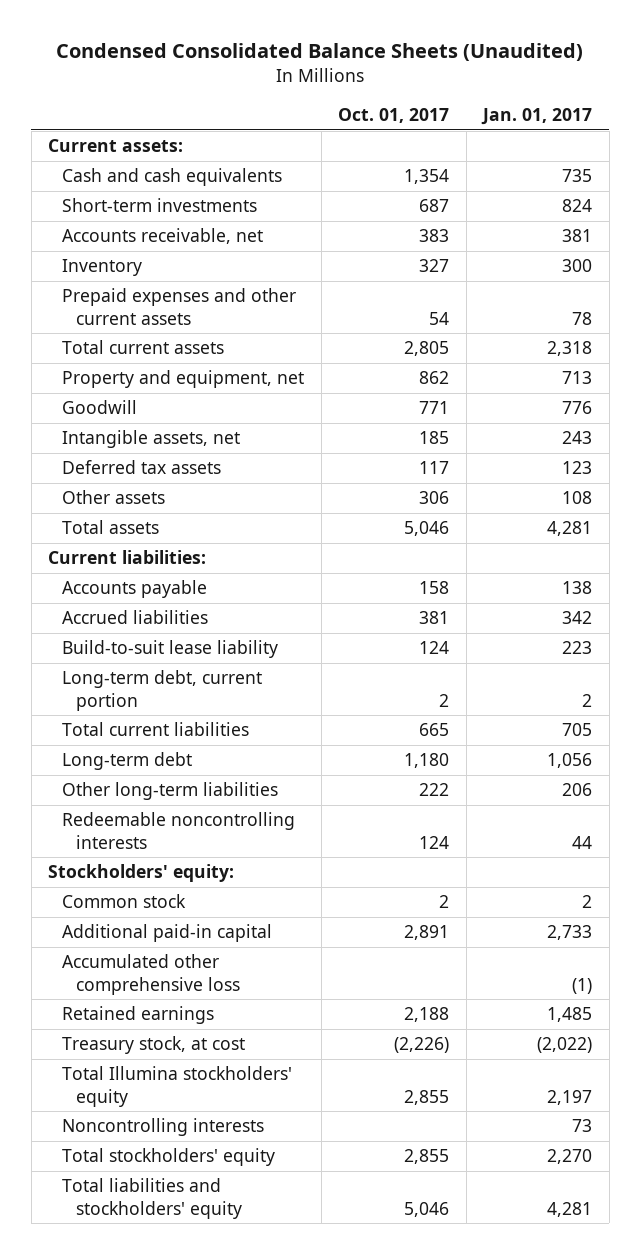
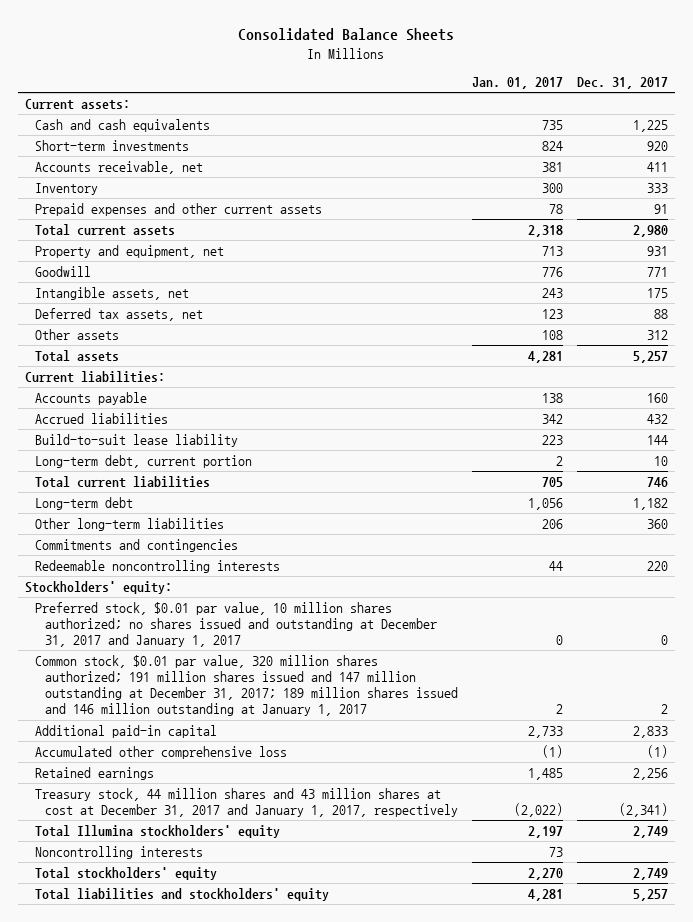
[56,43,584,62] Condensed Consolidated Balance Sheets (Unaudited) -> [238,28,455,42] Consolidated Balance Sheets
[338,107,450,123] Oct. 01, 2017 -> none
none -> [576,77,668,90] Dec. 31, 2017
[62,460,222,475] Deferred tax assets -> [35,307,204,321] Deferred tax assets, net
none -> [35,538,239,552] Commitments and contingencies
none -> [35,601,438,648] Preferred stock, $0.01 par value, 10 million shares authorized; no shares issued and outstanding at December 31, 2017 and January 1, 2017
[62,894,187,909] Common stock -> [35,654,459,717] Common stock, $0.01 par value, 320 million shares authorized; 191 million shares issued and 147 million outstanding at December 31, 2017; 189 million shares issued and 146 million outstanding at January 1, 2017
[62,1036,246,1055] Treasury stock, at cost -> [35,787,459,818] Treasury stock, 44 million shares and 43 million shares at cost at December 31, 2017 and January 1, 2017, respectively

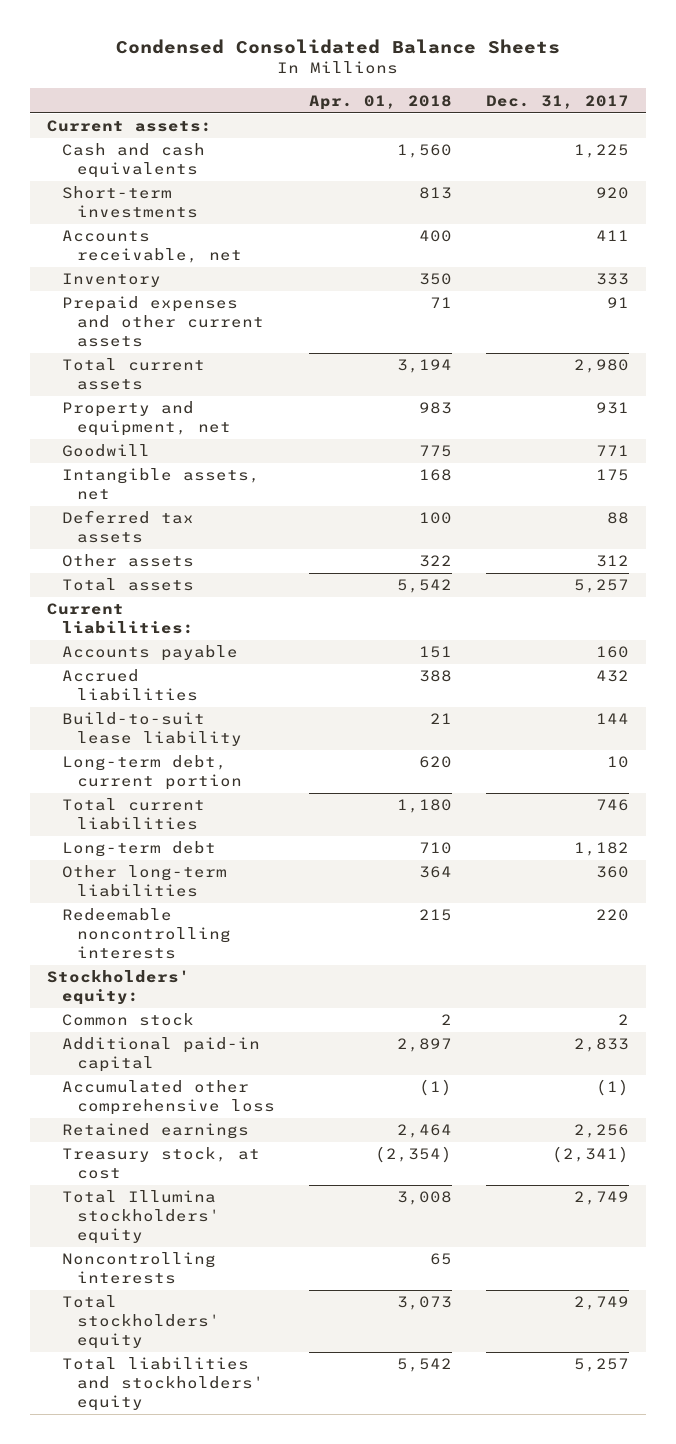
[238,28,455,42] Consolidated Balance Sheets -> [116,39,561,55] Condensed Consolidated Balance Sheets
[472,77,564,90] Jan. 01, 2017 -> none
none -> [308,94,452,110] Apr. 01, 2018
[35,307,204,321] Deferred tax assets, net -> [61,510,194,544] Deferred tax assets
[35,538,239,552] Commitments and contingencies -> none
[35,601,438,648] Preferred stock, $0.01 par value, 10 million shares authorized; no shares issued and outstanding at December 31, 2017 and January 1, 2017 -> none
[35,654,459,717] Common stock, $0.01 par value, 320 million shares authorized; 191 million shares issued and 147 million outstanding at December 31, 2017; 189 million shares issued and 146 million outstanding at January 1, 2017 -> [61,1013,194,1027] Common stock
[35,787,459,818] Treasury stock, 44 million shares and 43 million shares at cost at December 31, 2017 and January 1, 2017, respectively -> [61,1147,260,1180] Treasury stock, at cost

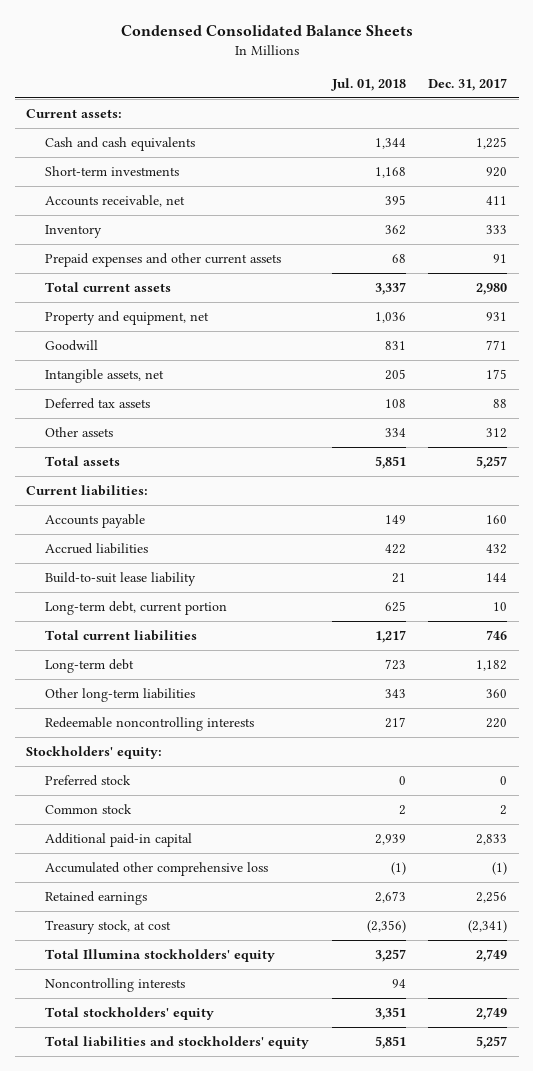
[308,94,452,110] Apr. 01, 2018 -> none
none -> [330,78,406,92] Jul. 01, 2018
none -> [44,774,131,786] Preferred stock

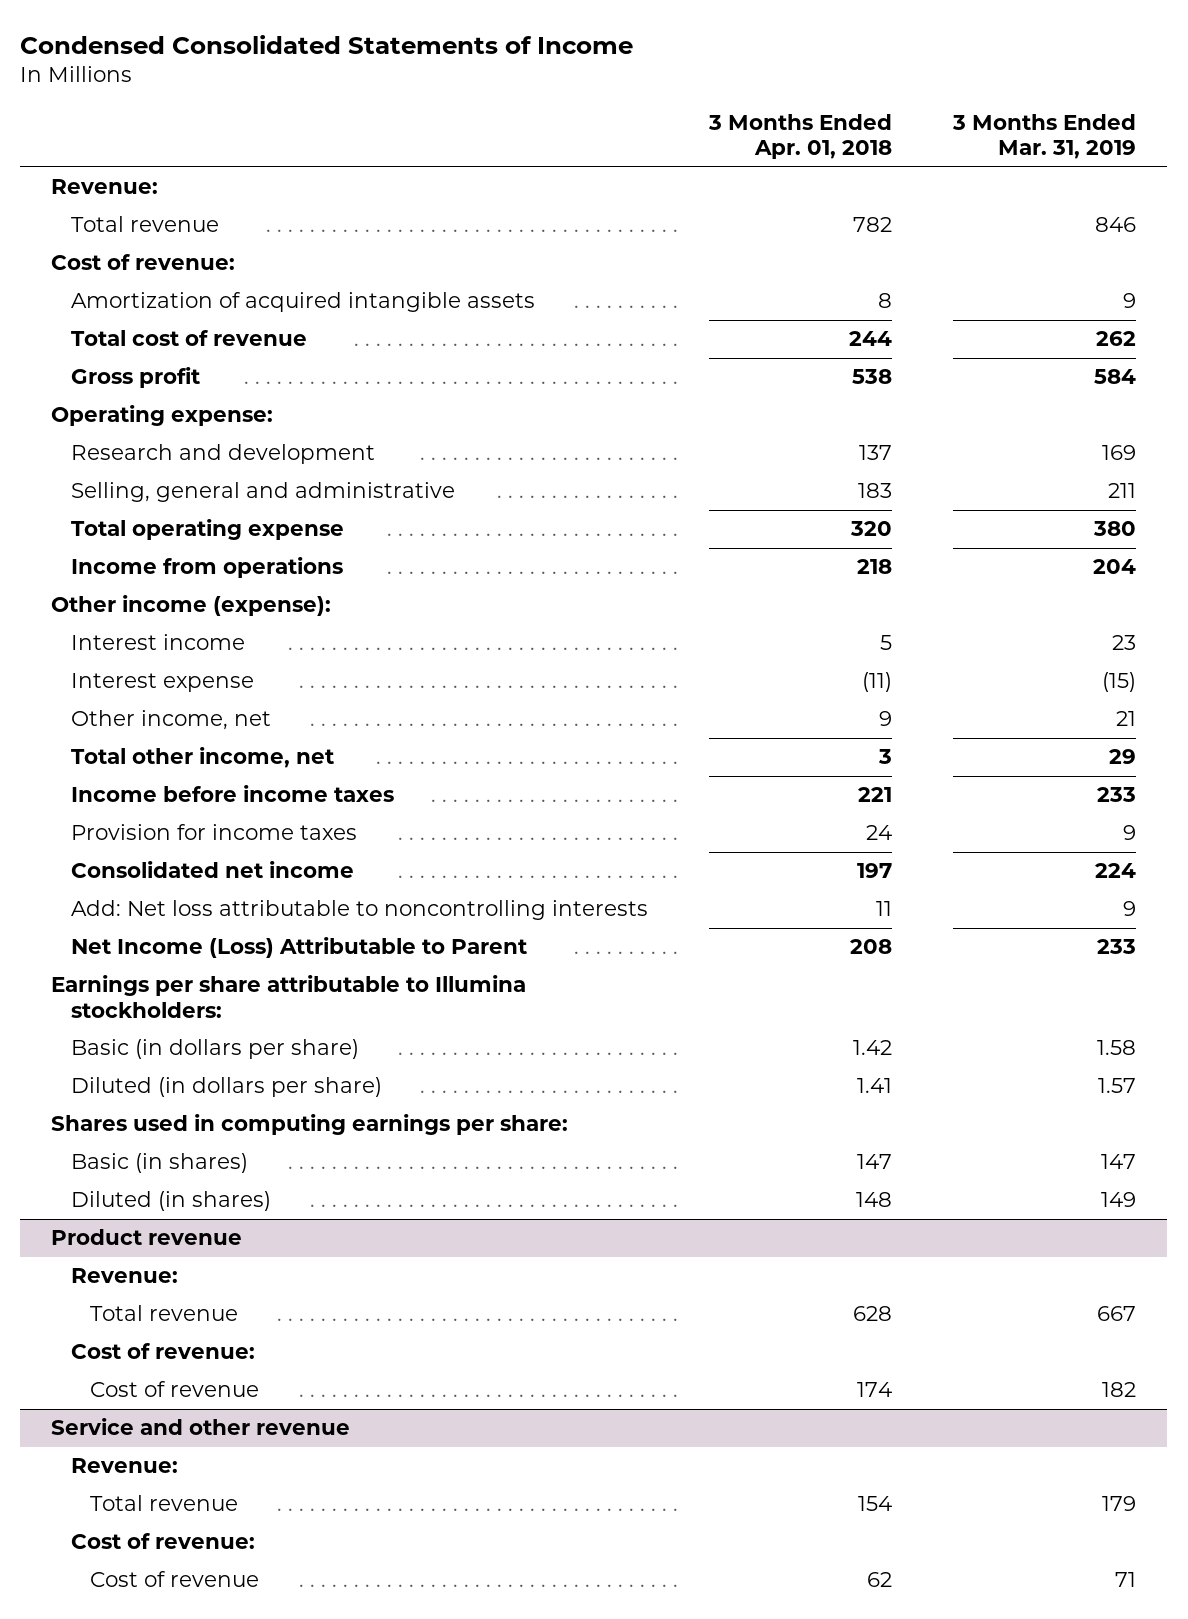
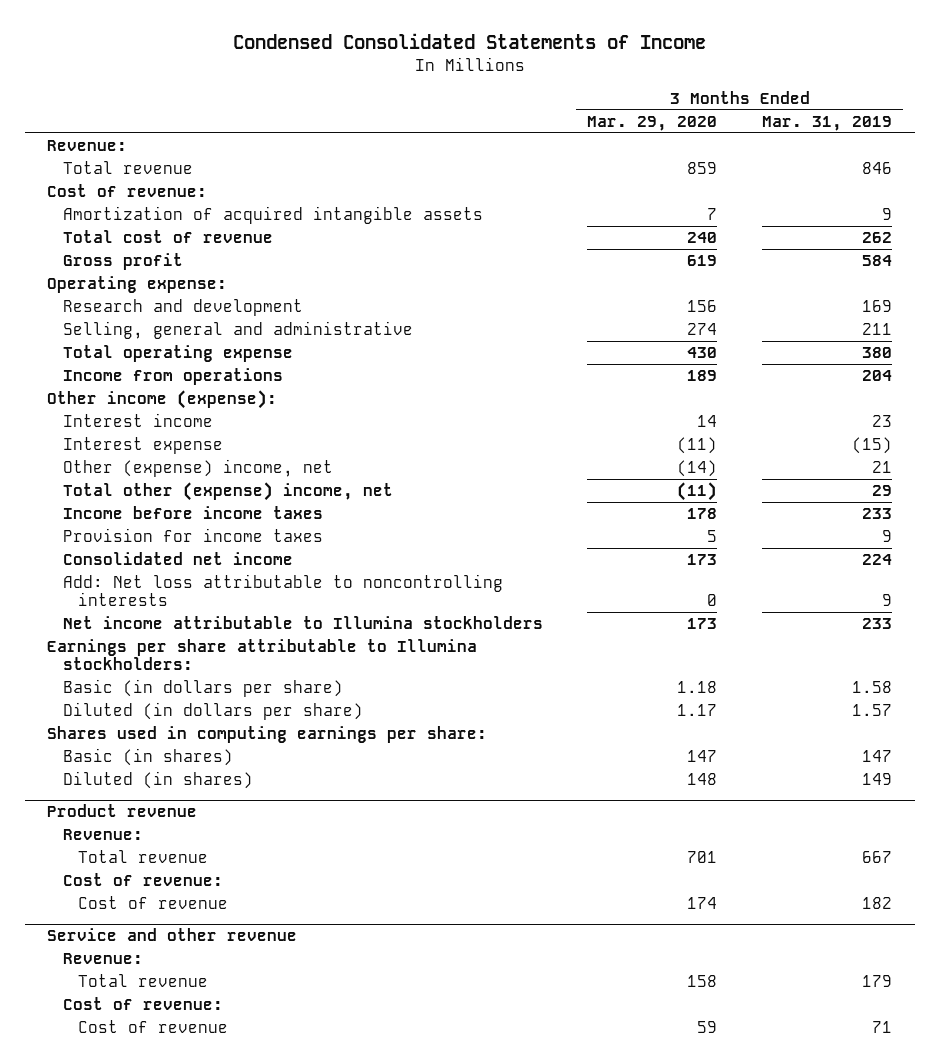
[708,113,893,160] 3 Months Ended Apr. 01, 2018 -> none
none -> [587,115,718,131] Mar. 29, 2020
[70,710,271,731] Other income, net -> [62,459,333,478] Other (expense) income, net
[70,747,334,769] Total other income, net -> [62,482,393,502] Total other (expense) income, net
[70,937,527,959] Net Income (Loss) Attributable to Parent -> [62,616,543,630] Net income attributable to Illumina stockholders

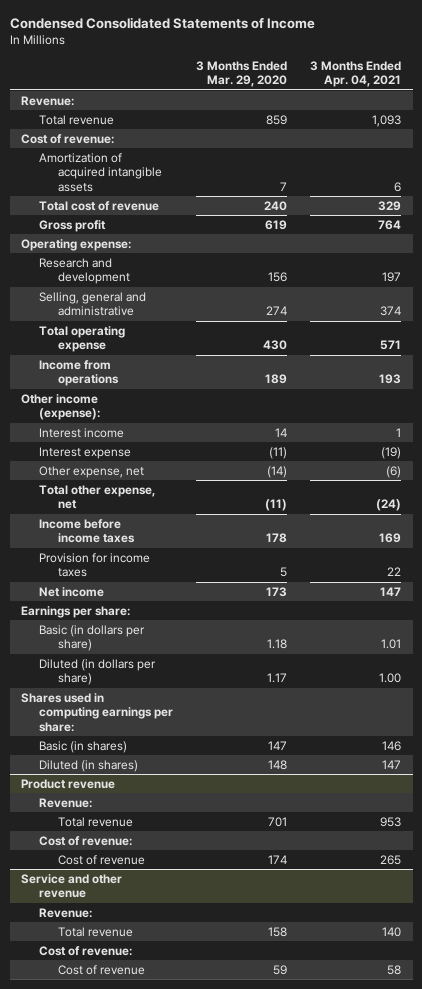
[762,115,893,131] Mar. 31, 2019 -> none
none -> [310,60,402,88] 3 Months Ended Apr. 04, 2021
[62,459,333,478] Other (expense) income, net -> [39,465,145,478] Other expense, net
[62,482,393,502] Total other (expense) income, net -> [39,484,156,510] Total other expense, net
[62,552,293,566] Consolidated net income -> none
[62,574,503,607] Add: Net loss attributable to noncontrolling interests -> none
[62,616,543,630] Net income attributable to Illumina stockholders -> [39,586,105,597] Net income
[46,639,477,671] Earnings per share attributable to Illumina stockholders: -> [21,605,131,618] Earnings per share:

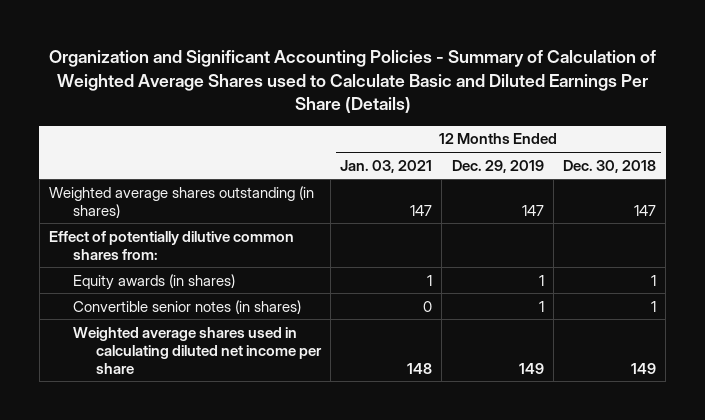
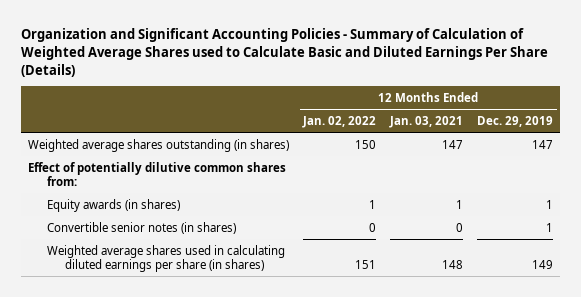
[562,159,656,173] Dec. 30, 2018 -> none
none -> [302,115,377,128] Jan. 02, 2022
[72,326,323,374] Weighted average shares used in calculating diluted net income per share -> [46,244,285,273] Weighted average shares used in calculating diluted earnings per share (in shares)

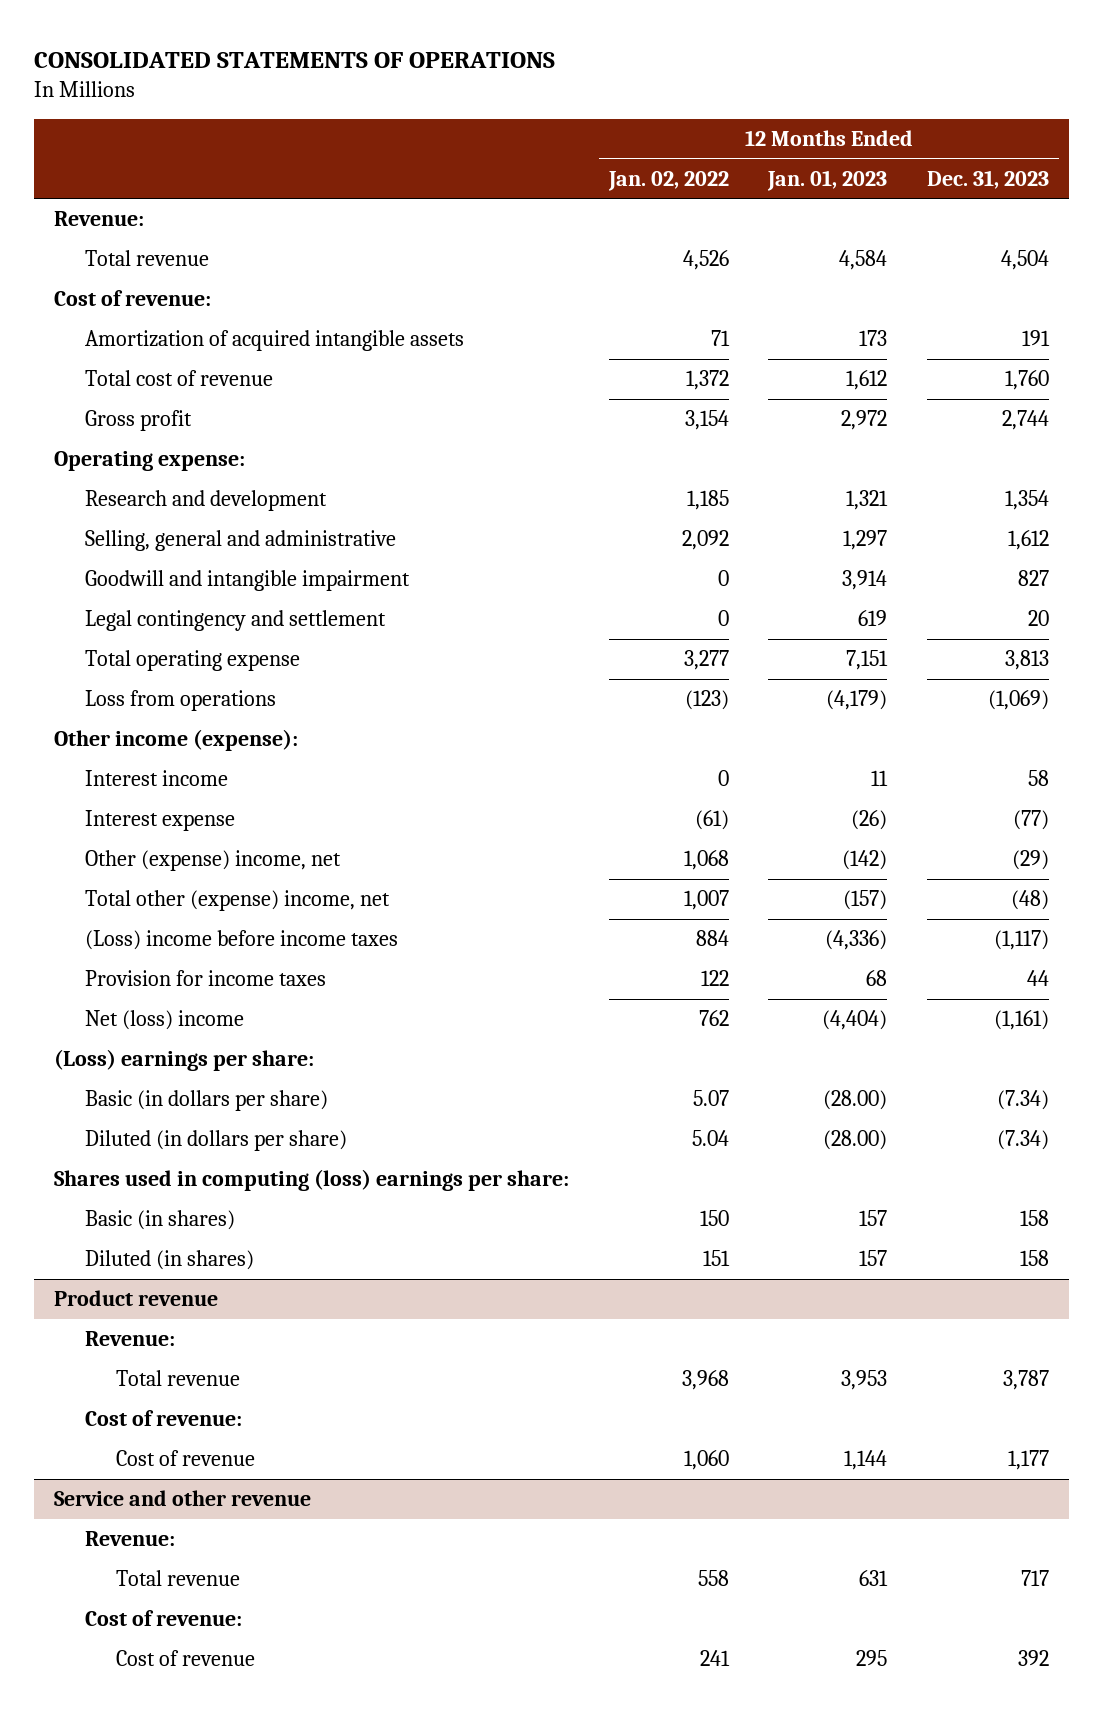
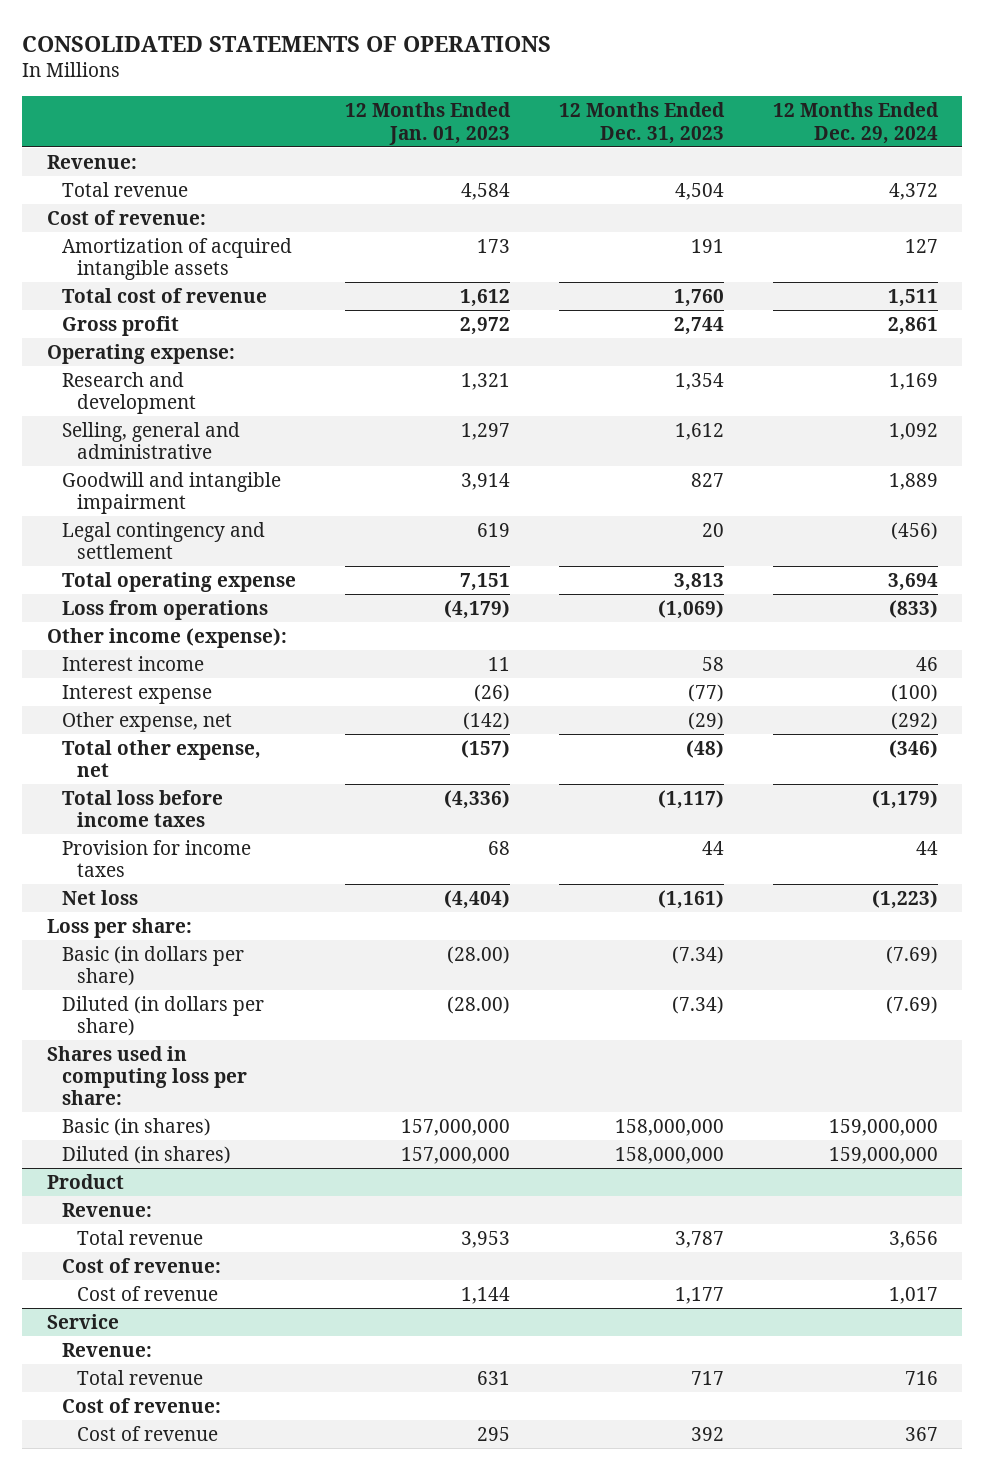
[607,170,729,191] Jan. 02, 2022 -> none
none -> [772,102,939,144] 12 Months Ended Dec. 29, 2024
[85,850,342,872] Other (expense) income, net -> [61,711,232,732] Other expense, net
[85,890,391,912] Total other (expense) income, net -> [61,739,261,778] Total other expense, net
[85,930,399,951] (Loss) income before income taxes -> [61,789,223,828] Total loss before income taxes
[85,1010,245,1031] Net (loss) income -> [61,889,138,905] Net loss
[53,1049,314,1072] (Loss) earnings per share: -> [46,917,192,938] Loss per share:
[53,1169,569,1192] Shares used in computing (loss) earnings per share: -> [46,1045,247,1106] Shares used in computing loss per share:
[859,1210,888,1227] 157 -> [400,1118,510,1136] 157,000,000
[1020,1210,1050,1227] 158 -> [614,1118,724,1136] 158,000,000
[859,1250,888,1267] 157 -> [400,1146,510,1164] 157,000,000
[1020,1250,1050,1267] 158 -> [614,1146,724,1164] 158,000,000
[53,1290,218,1307] Product revenue -> [46,1173,124,1189] Product
[53,1490,311,1507] Service and other revenue -> [46,1313,119,1329] Service

